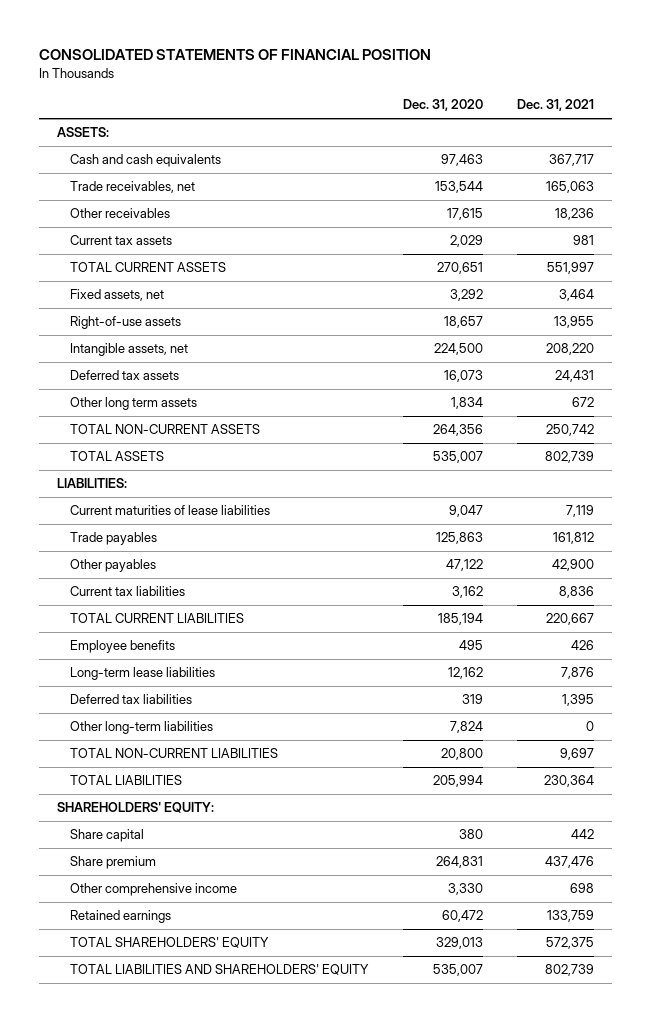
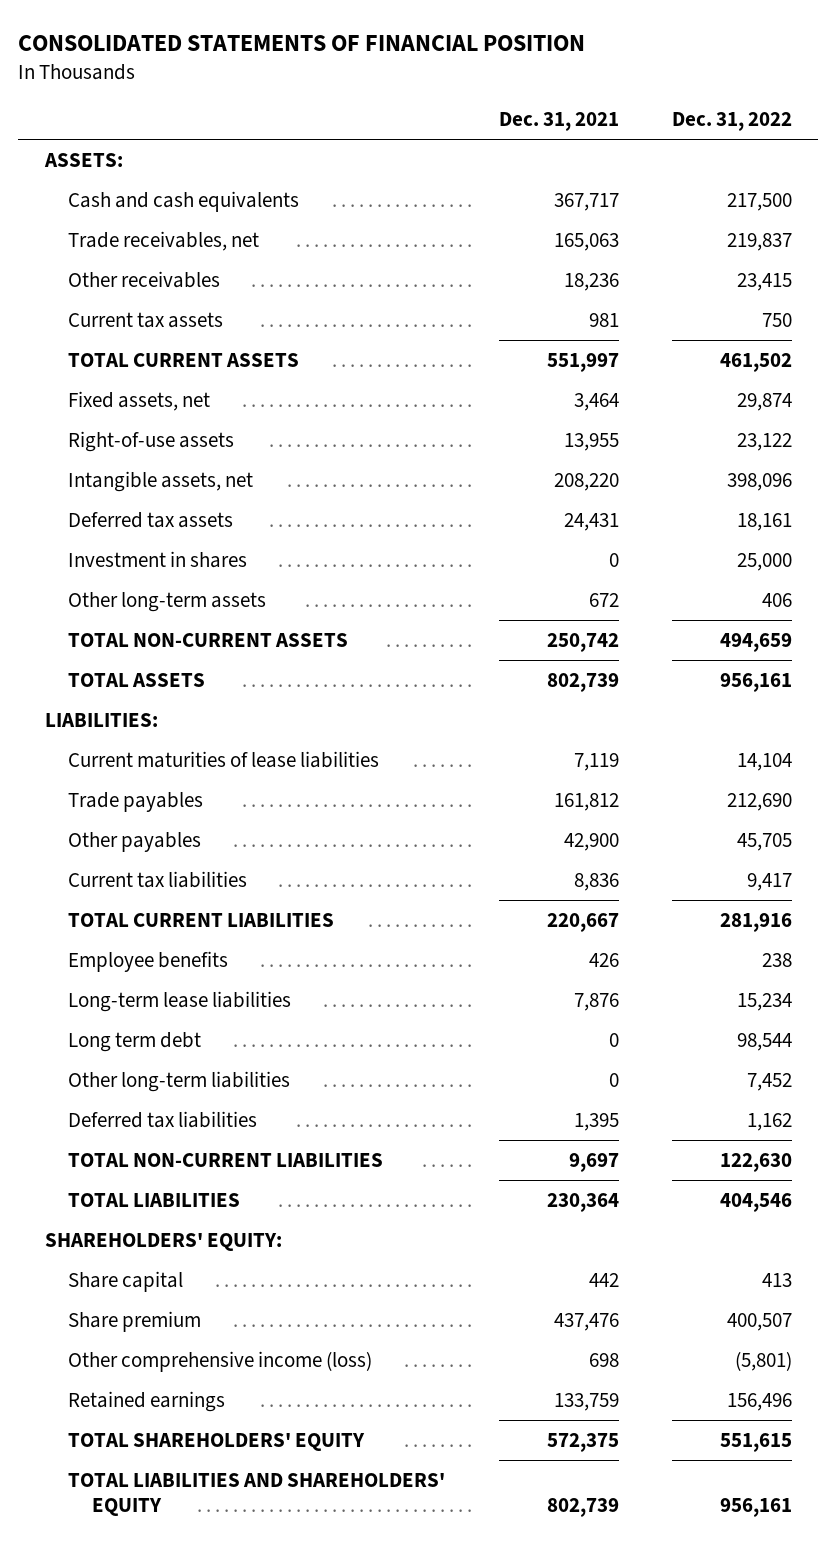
[402,99,483,112] Dec. 31, 2020 -> none
none -> [671,112,792,132] Dec. 31, 2022
none -> [68,550,248,568] Investment in shares
[70,397,198,411] Other long term assets -> [68,591,267,612] Other long-term assets
none -> [68,1031,202,1052] Long term debt
[70,694,193,705] Deferred tax liabilities -> [68,1110,258,1128] Deferred tax liabilities
[70,883,238,897] Other comprehensive income -> [68,1350,373,1372] Other comprehensive income (loss)

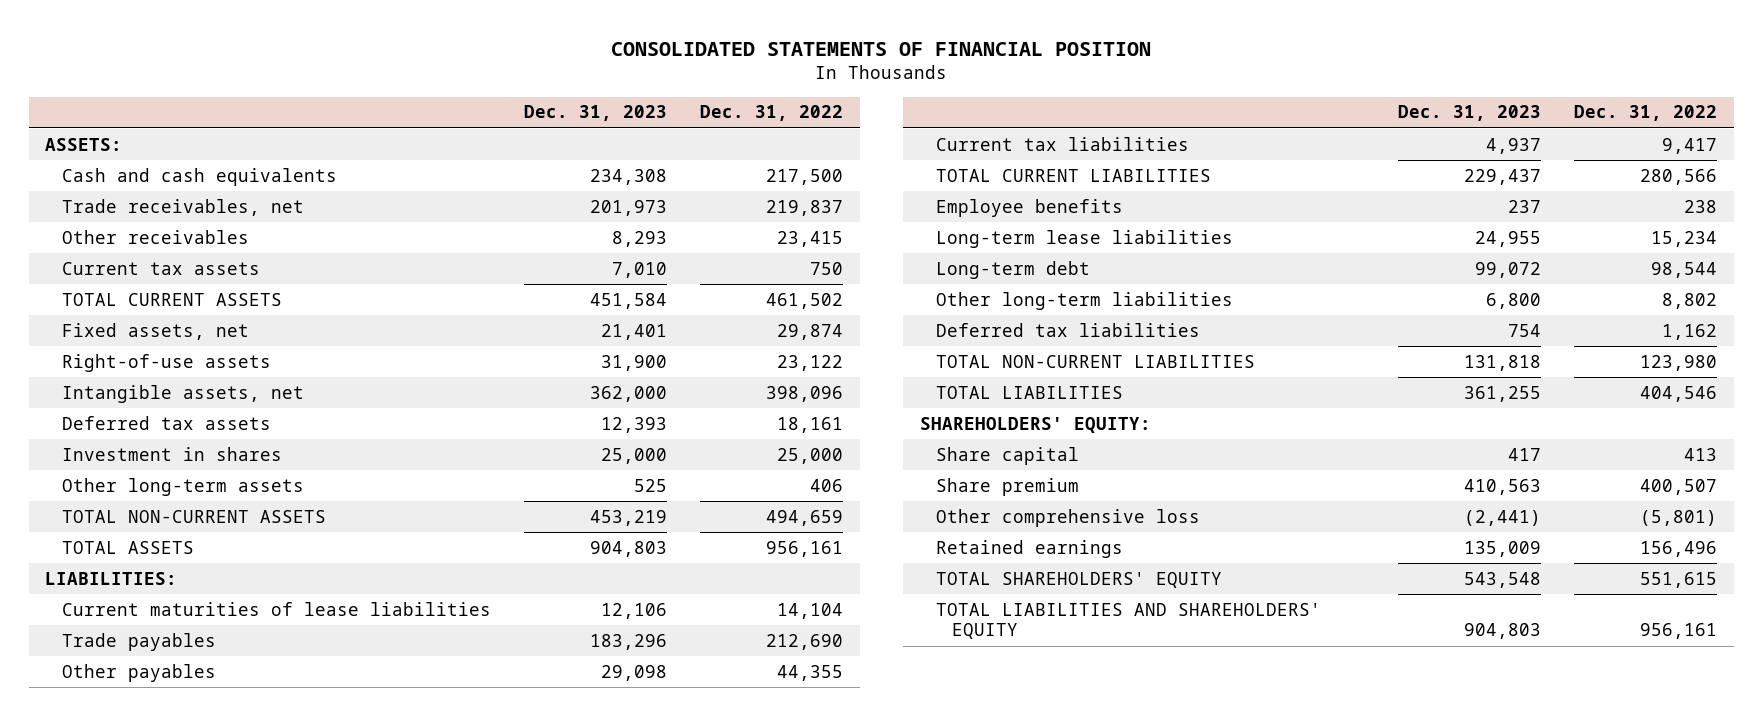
[498,112,619,132] Dec. 31, 2021 -> none
none -> [523,105,667,122] Dec. 31, 2023
[736,832,792,851] 45,705 -> [776,664,843,681] 44,355
[719,912,792,932] 281,916 -> [1640,168,1718,185] 280,566
[68,1031,202,1052] Long term debt -> [935,260,1090,279] Long-term debt
[746,1072,792,1091] 7,452 -> [1662,292,1718,309] 8,802
[719,1152,792,1172] 122,630 -> [1640,354,1718,371] 123,980
[68,1350,373,1372] Other comprehensive income (loss) -> [935,508,1200,527] Other comprehensive loss

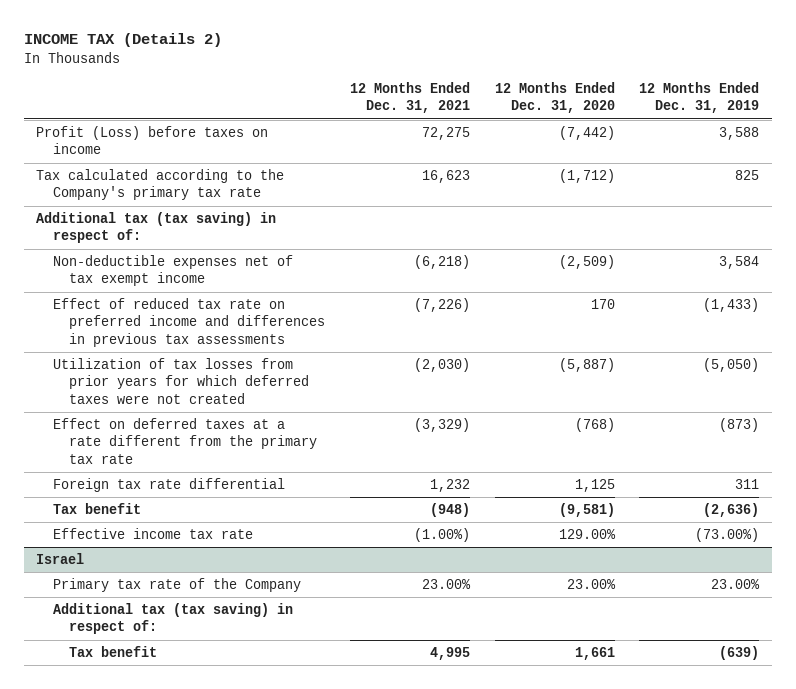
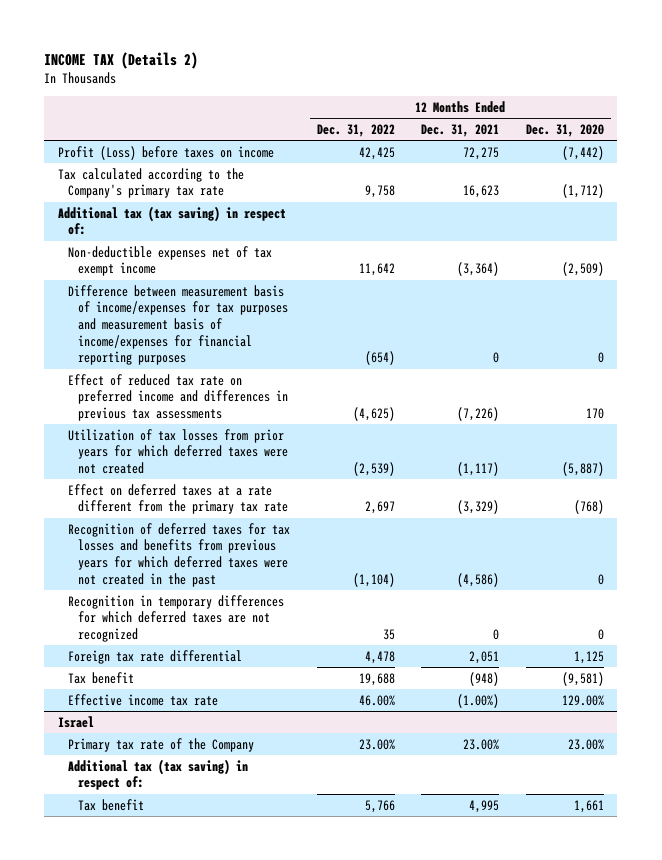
[639,82,760,114] 12 Months Ended Dec. 31, 2019 -> none
none -> [316,123,395,137] Dec. 31, 2022
[413,255,470,270] (6,218) -> [457,262,500,277] (3,364)
none -> [67,284,289,366] Difference between measurement basis of income/expenses for tax purposes and measurement basis of income/expenses for financial reporting purposes
[413,358,470,373] (2,030) -> [457,461,500,476] (1,117)
none -> [67,522,290,587] Recognition of deferred taxes for tax losses and benefits from previous years for which deferred taxes were not created in the past
none -> [67,594,284,642] Recognition in temporary differences for which deferred taxes are not recognized
[429,479,470,493] 1,232 -> [469,650,500,664] 2,051

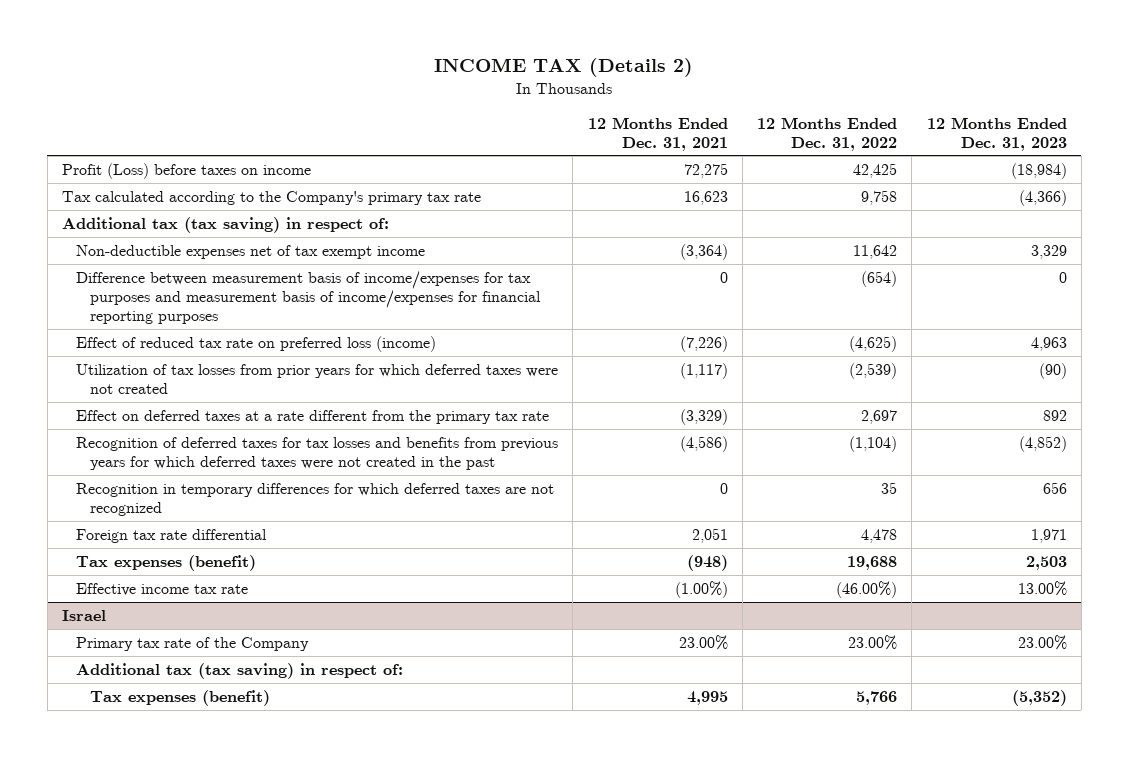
[526,123,605,137] Dec. 31, 2020 -> none
none -> [926,116,1067,151] 12 Months Ended Dec. 31, 2023
[67,373,289,421] Effect of reduced tax rate on preferred income and differences in previous tax assessments -> [76,335,437,352] Effect of reduced tax rate on preferred loss (income)
[67,671,134,684] Tax benefit -> [76,554,257,571] Tax expenses (benefit)
[358,694,395,706] 46.00% -> [836,580,898,598] (46.00%)
[78,798,145,811] Tax benefit -> [89,689,270,706] Tax expenses (benefit)

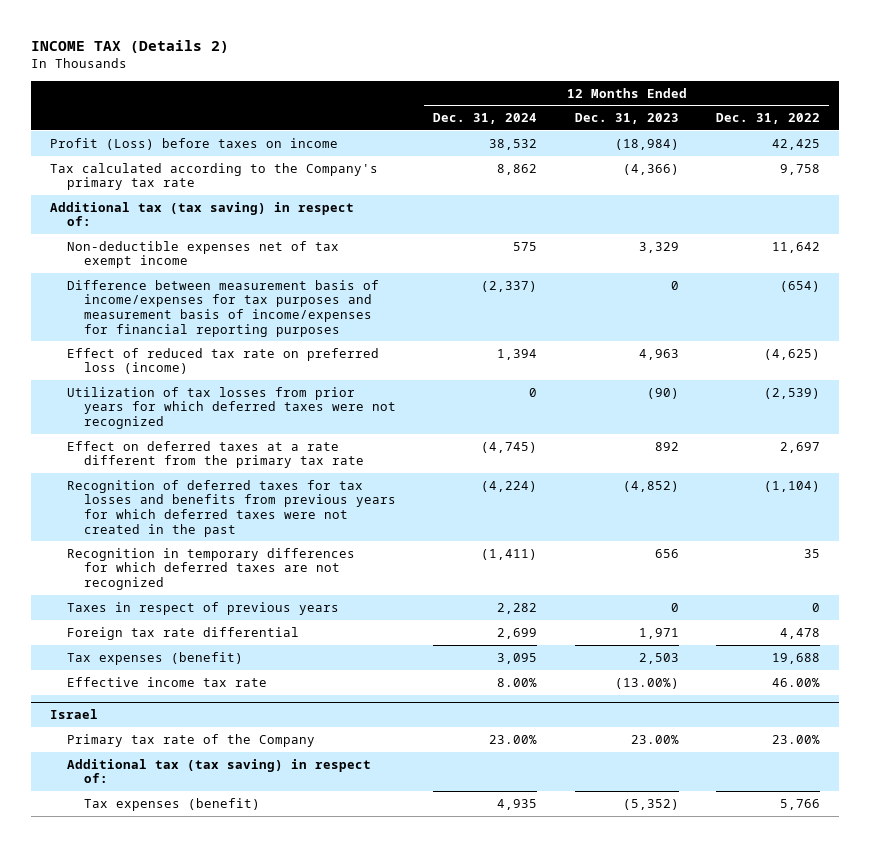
[587,116,728,151] 12 Months Ended Dec. 31, 2021 -> none
none -> [433,113,538,125] Dec. 31, 2024
[76,363,559,394] Utilization of tax losses from prior years for which deferred taxes were not created -> [66,386,396,430] Utilization of tax losses from prior years for which deferred taxes were not recognized
none -> [66,601,339,615] Taxes in respect of previous years
[836,580,898,598] (46.00%) -> [772,677,821,687] 46.00%
[1017,580,1067,596] 13.00% -> [614,677,679,689] (13.00%)

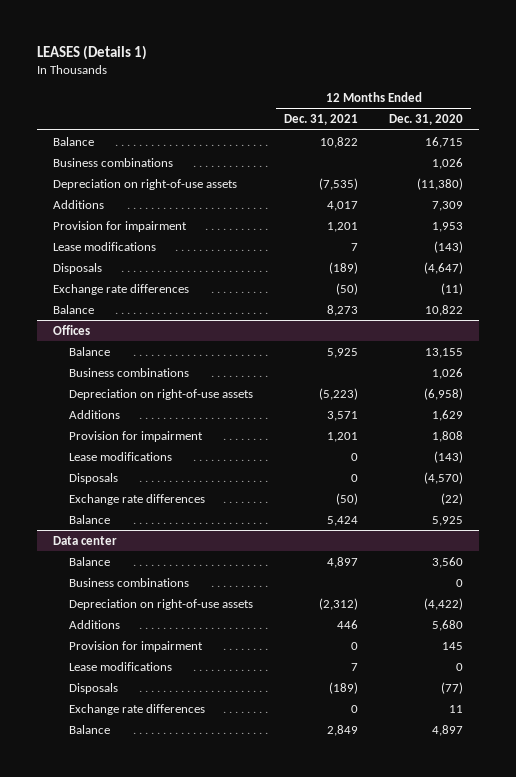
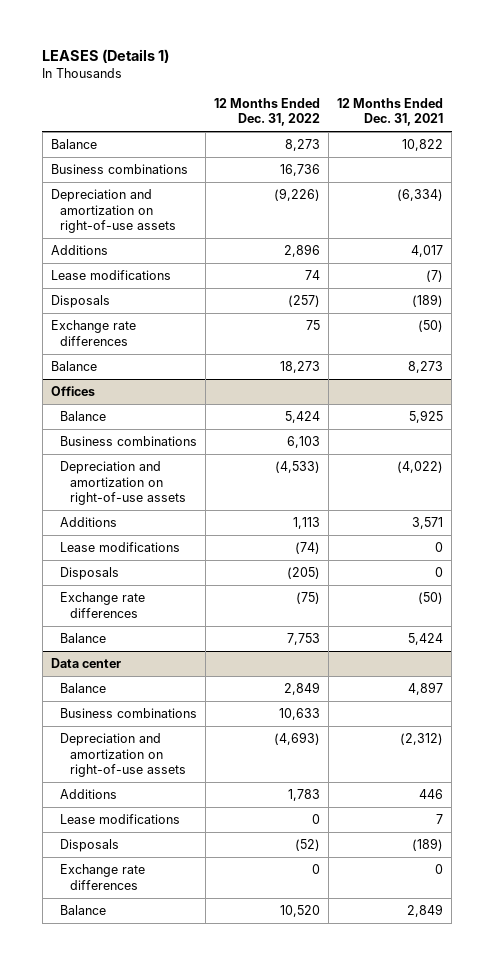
[389,114,464,126] Dec. 31, 2020 -> none
none -> [214,97,321,127] 12 Months Ended Dec. 31, 2022
[52,178,237,190] Depreciation on right-of-use assets -> [50,189,177,233] Depreciation and amortization on right-of-use assets
[318,177,358,190] (7,535) -> [397,189,444,202] (6,334)
[52,220,187,232] Provision for impairment -> none
[350,242,358,251] 7 -> [426,270,444,283] (7)
[68,388,253,400] Depreciation on right-of-use assets -> [60,461,187,505] Depreciation and amortization on right-of-use assets
[318,387,358,400] (5,223) -> [397,461,444,474] (4,022)
[68,430,203,442] Provision for impairment -> none
[68,598,253,610] Depreciation on right-of-use assets -> [60,733,187,777] Depreciation and amortization on right-of-use assets
[68,640,203,652] Provision for impairment -> none

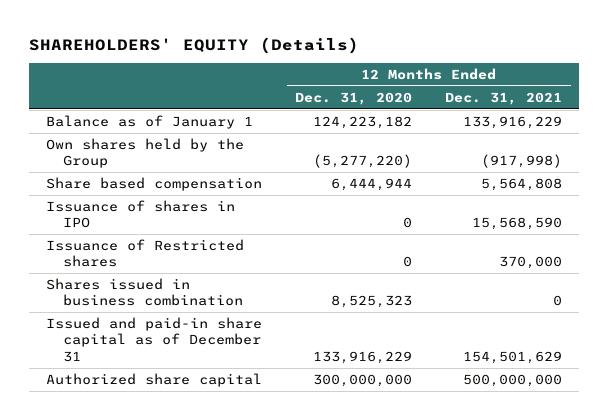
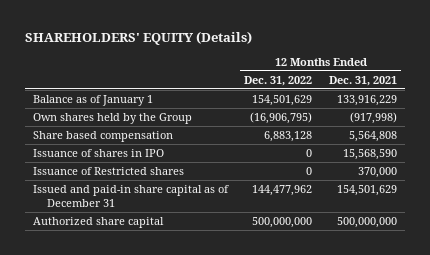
[295,91,413,105] Dec. 31, 2020 -> none
none -> [244,75,313,86] Dec. 31, 2022
[46,278,243,307] Shares issued in business combination -> none

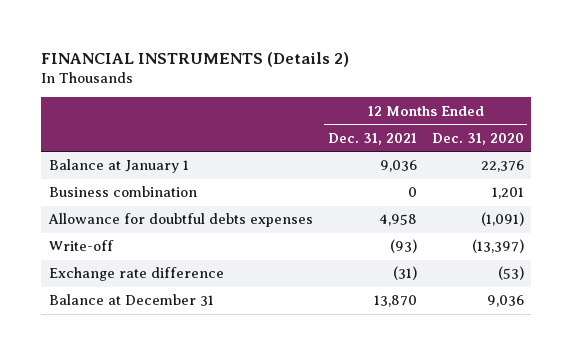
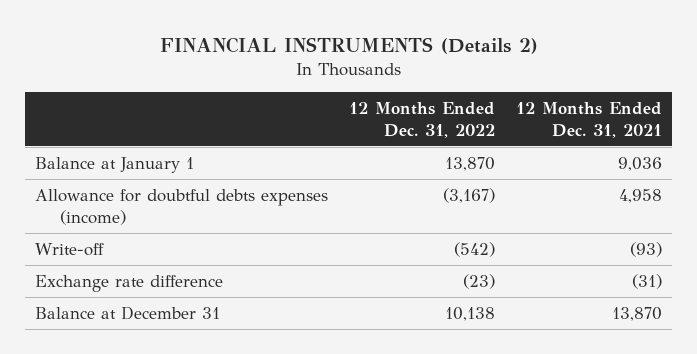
[431,132,524,145] Dec. 31, 2020 -> none
none -> [349,101,496,138] 12 Months Ended Dec. 31, 2022
[48,186,197,198] Business combination -> none
[47,213,313,228] Allowance for doubtful debts expenses -> [35,188,329,225] Allowance for doubtful debts expenses (income)

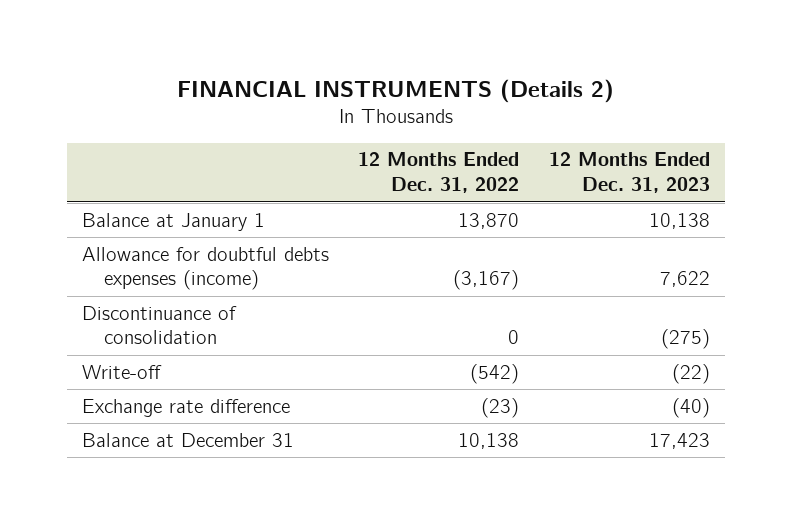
[515,101,662,138] 12 Months Ended Dec. 31, 2021 -> none
none -> [549,152,711,194] 12 Months Ended Dec. 31, 2023
none -> [81,305,237,345] Discontinuance of consolidation

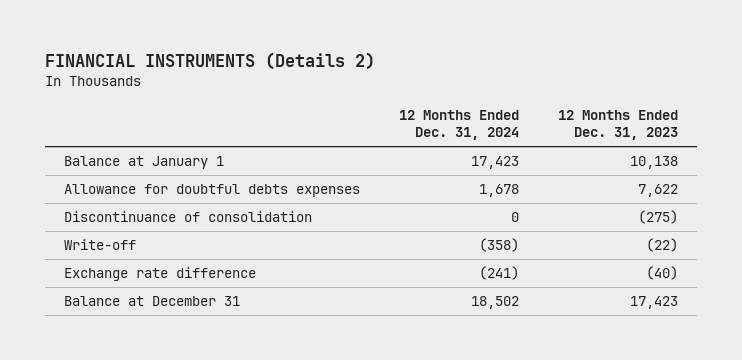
[358,152,520,194] 12 Months Ended Dec. 31, 2022 -> none
none -> [399,109,520,141] 12 Months Ended Dec. 31, 2024
[81,246,329,291] Allowance for doubtful debts expenses (income) -> [64,184,361,198] Allowance for doubtful debts expenses

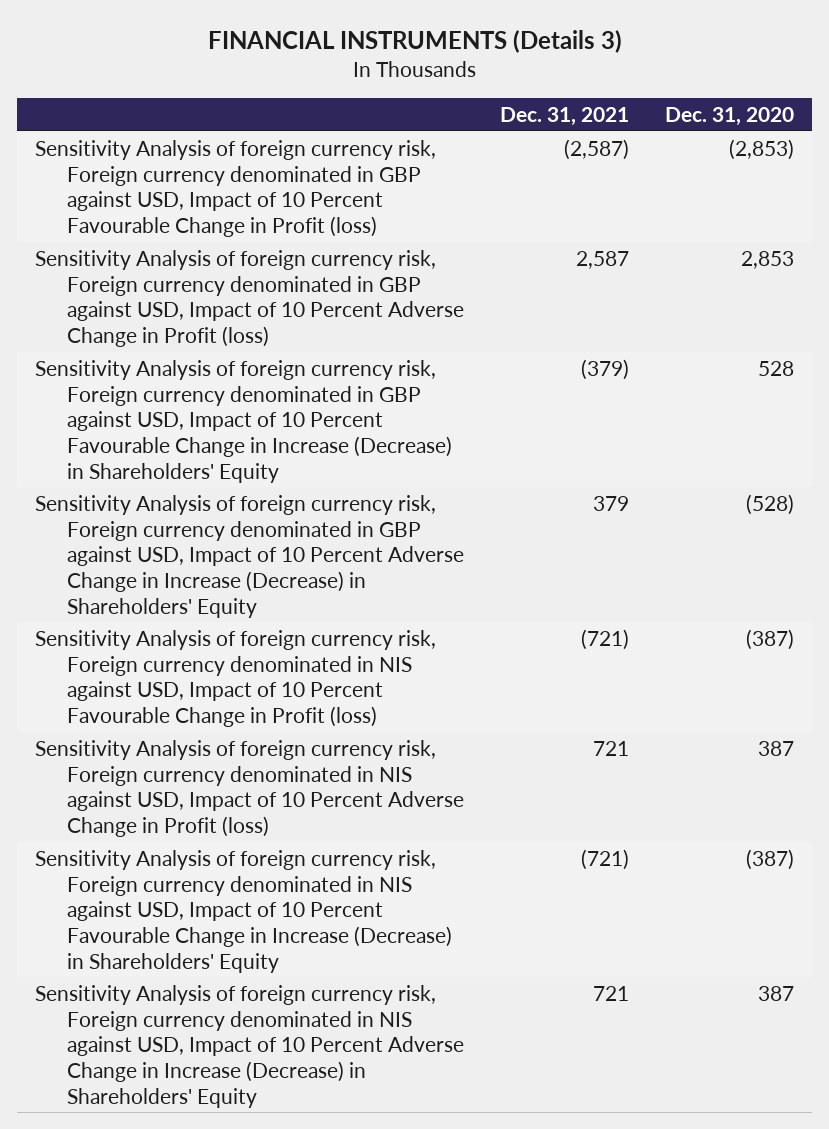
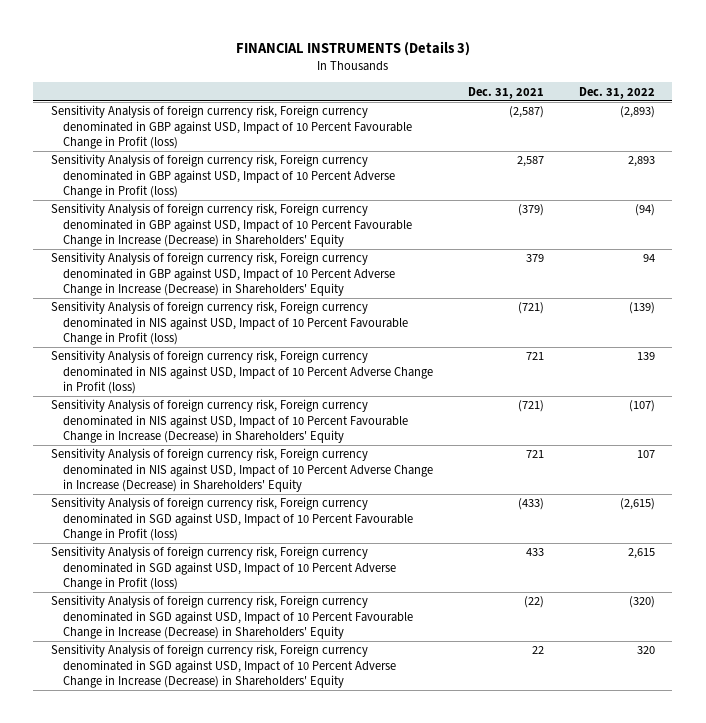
[665,107,795,127] Dec. 31, 2020 -> none
none -> [578,86,655,99] Dec. 31, 2022
none -> [50,497,414,542] Sensitivity Analysis of foreign currency risk, Foreign currency denominated in SGD against USD, Impact of 10 Percent Favourable Change in Profit (loss)
none -> [50,546,397,591] Sensitivity Analysis of foreign currency risk, Foreign currency denominated in SGD against USD, Impact of 10 Percent Adverse Change in Profit (loss)
none -> [50,595,414,640] Sensitivity Analysis of foreign currency risk, Foreign currency denominated in SGD against USD, Impact of 10 Percent Favourable Change in Increase (Decrease) in Shareholders' Equity
none -> [50,644,397,689] Sensitivity Analysis of foreign currency risk, Foreign currency denominated in SGD against USD, Impact of 10 Percent Adverse Change in Increase (Decrease) in Shareholders' Equity

